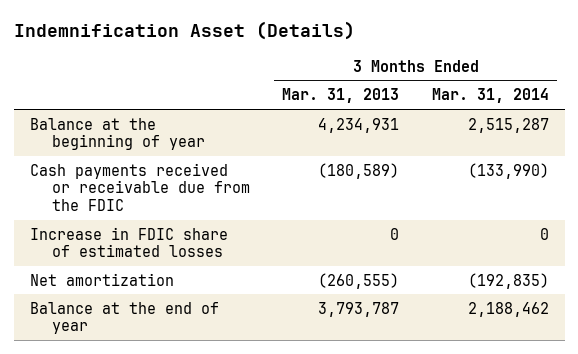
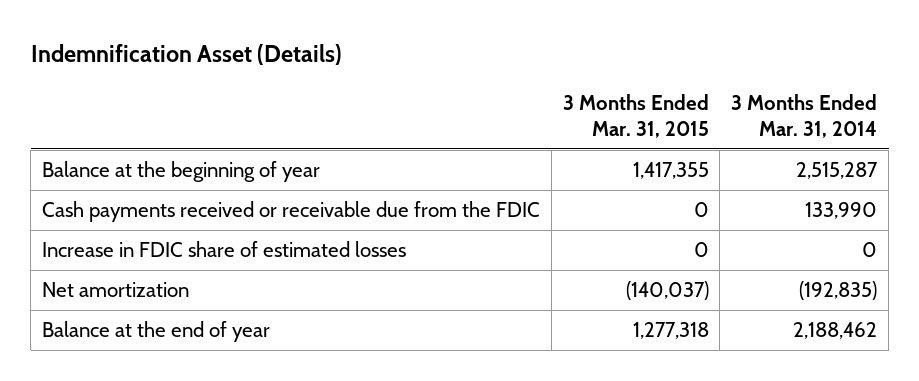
[282,88,400,104] Mar. 31, 2013 -> none
none -> [562,94,709,138] 3 Months Ended Mar. 31, 2015
[467,162,549,179] (133,990) -> [805,202,878,220] 133,990

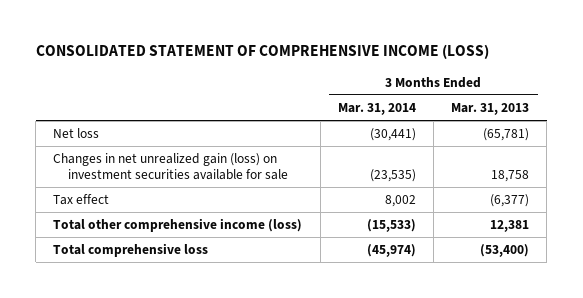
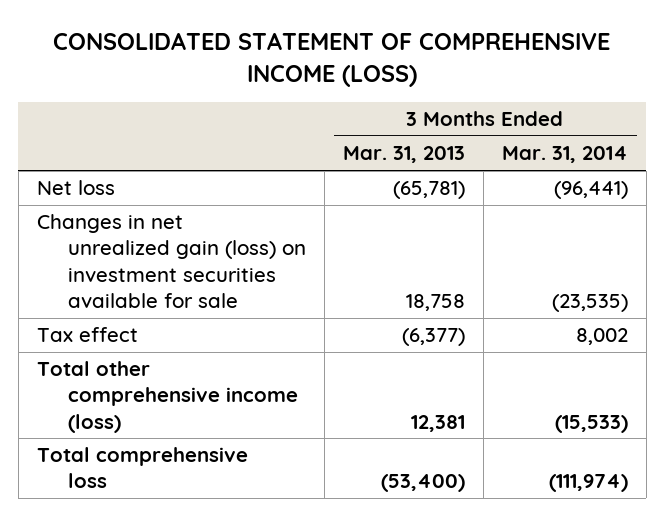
[369,128,416,142] (30,441) -> [553,181,628,200] (96,441)
[366,244,416,258] (45,974) -> [548,474,628,493] (111,974)

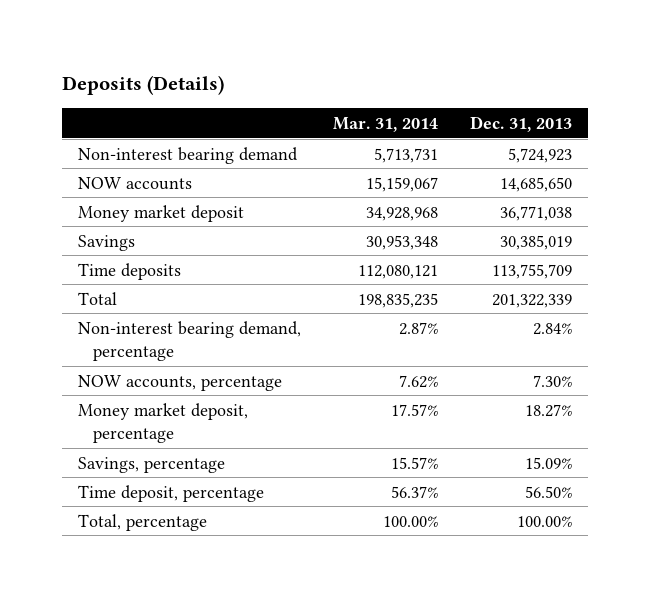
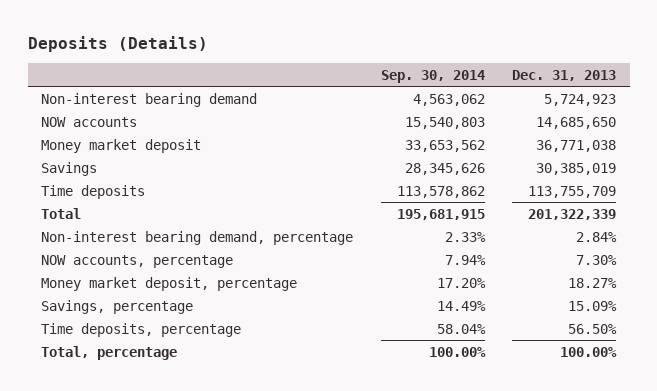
[333,116,439,132] Mar. 31, 2014 -> none
none -> [380,69,485,83] Sep. 30, 2014
[78,484,265,502] Time deposit, percentage -> [41,322,242,337] Time deposits, percentage

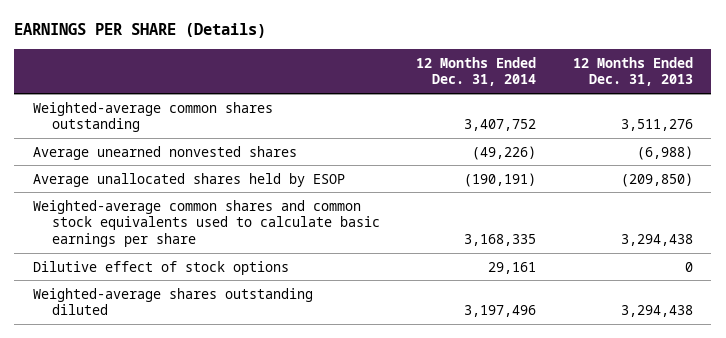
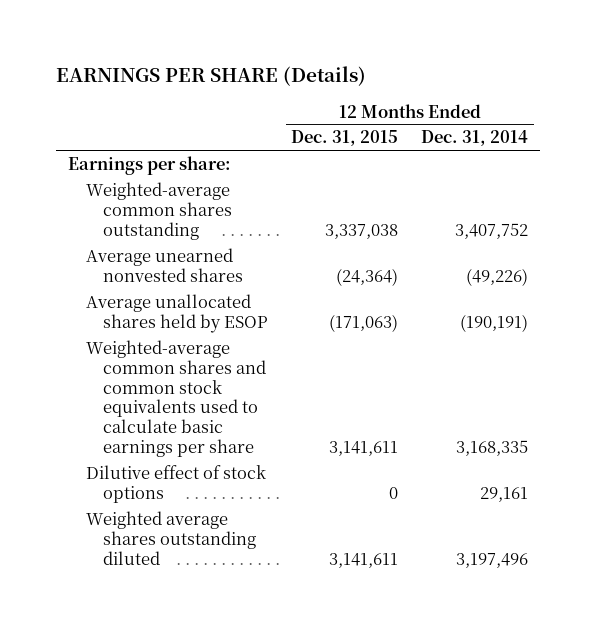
[572,56,693,87] 12 Months Ended Dec. 31, 2013 -> none
none -> [291,130,399,147] Dec. 31, 2015
none -> [67,156,231,176] Earnings per share:
[32,287,313,316] Weighted-average shares outstanding diluted -> [85,511,257,565] Weighted average shares outstanding diluted

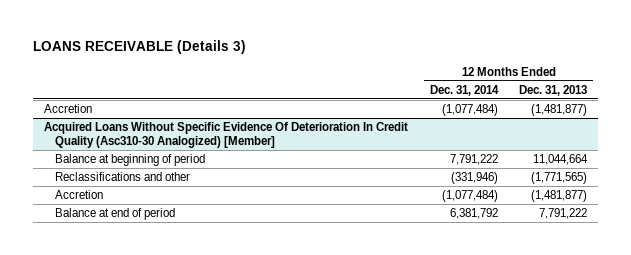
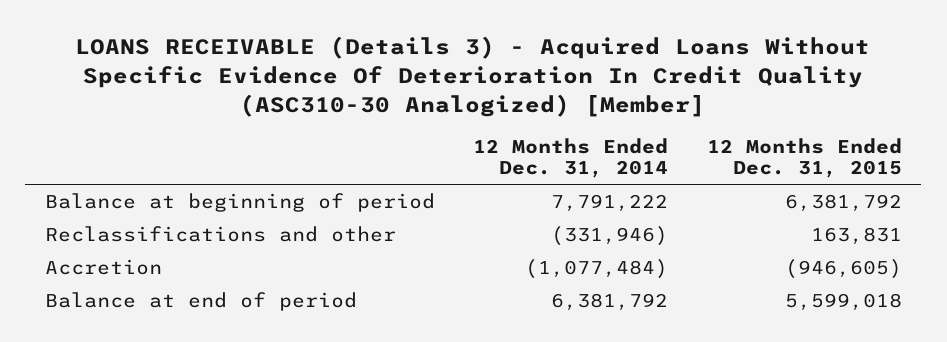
[32,39,246,54] LOANS RECEIVABLE (Details 3) -> [75,36,871,117] LOANS RECEIVABLE (Details 3) - Acquired Loans Without Specific Evidence Of Deterioration In Credit Quality (ASC310-30 Analogized) [Member]
[519,84,588,96] Dec. 31, 2013 -> none
none -> [707,137,903,179] 12 Months Ended Dec. 31, 2015
[43,104,92,114] Accretion -> none
[43,122,408,148] Acquired Loans Without Specific Evidence Of Deterioration In Credit Quality (Asc310-30 Analogized) [Member] -> none

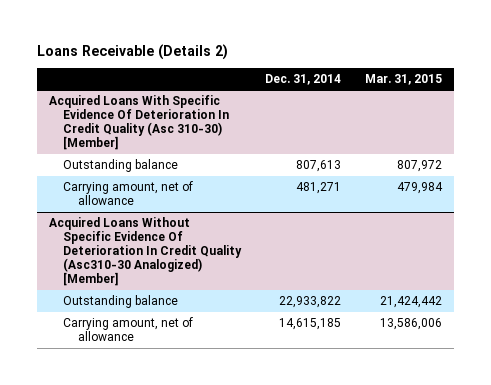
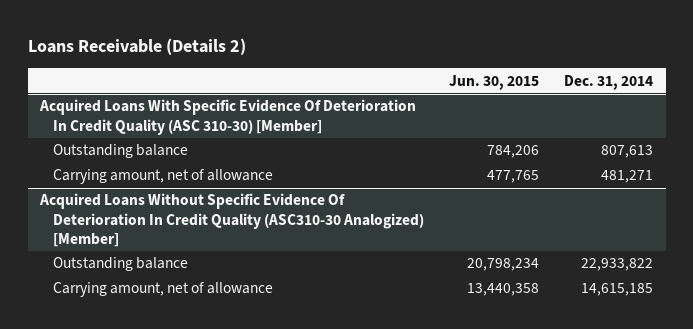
[365,73,443,85] Mar. 31, 2015 -> none
none -> [449,74,540,90] Jun. 30, 2015
[48,95,230,151] Acquired Loans With Specific Evidence Of Deterioration In Credit Quality (Asc 310-30) [Member] -> [39,99,417,135] Acquired Loans With Specific Evidence Of Deterioration In Credit Quality (ASC 310-30) [Member]
[48,217,243,287] Acquired Loans Without Specific Evidence Of Deterioration In Credit Quality (Asc310-30 Analogized) [Member] -> [39,193,425,247] Acquired Loans Without Specific Evidence Of Deterioration In Credit Quality (ASC310-30 Analogized) [Member]

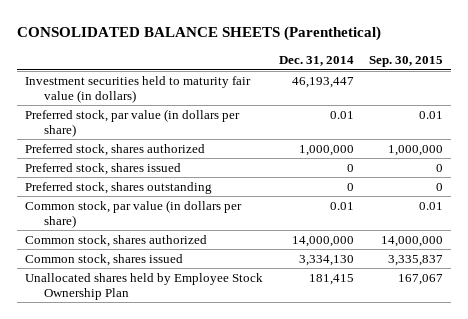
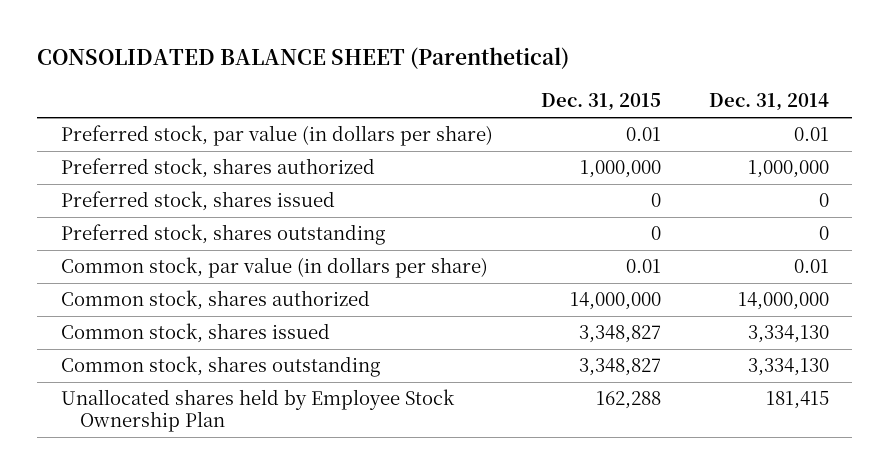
[17,26,382,42] CONSOLIDATED BALANCE SHEETS (Parenthetical) -> [36,47,569,70] CONSOLIDATED BALANCE SHEET (Parenthetical)
[369,56,444,68] Sep. 30, 2015 -> none
none -> [540,93,661,112] Dec. 31, 2015
[25,75,252,104] Investment securities held to maturity fair value (in dollars) -> none
none -> [60,356,380,378] Common stock, shares outstanding

